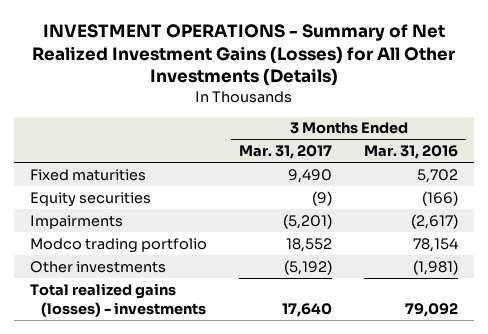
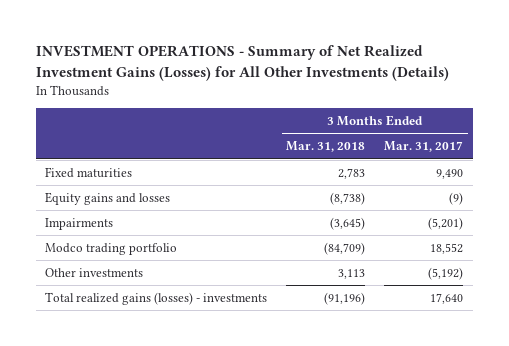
[364,145,459,160] Mar. 31, 2016 -> none
none -> [286,141,366,153] Mar. 31, 2018
[30,191,152,207] Equity securities -> none
none -> [45,191,171,205] Equity gains and losses

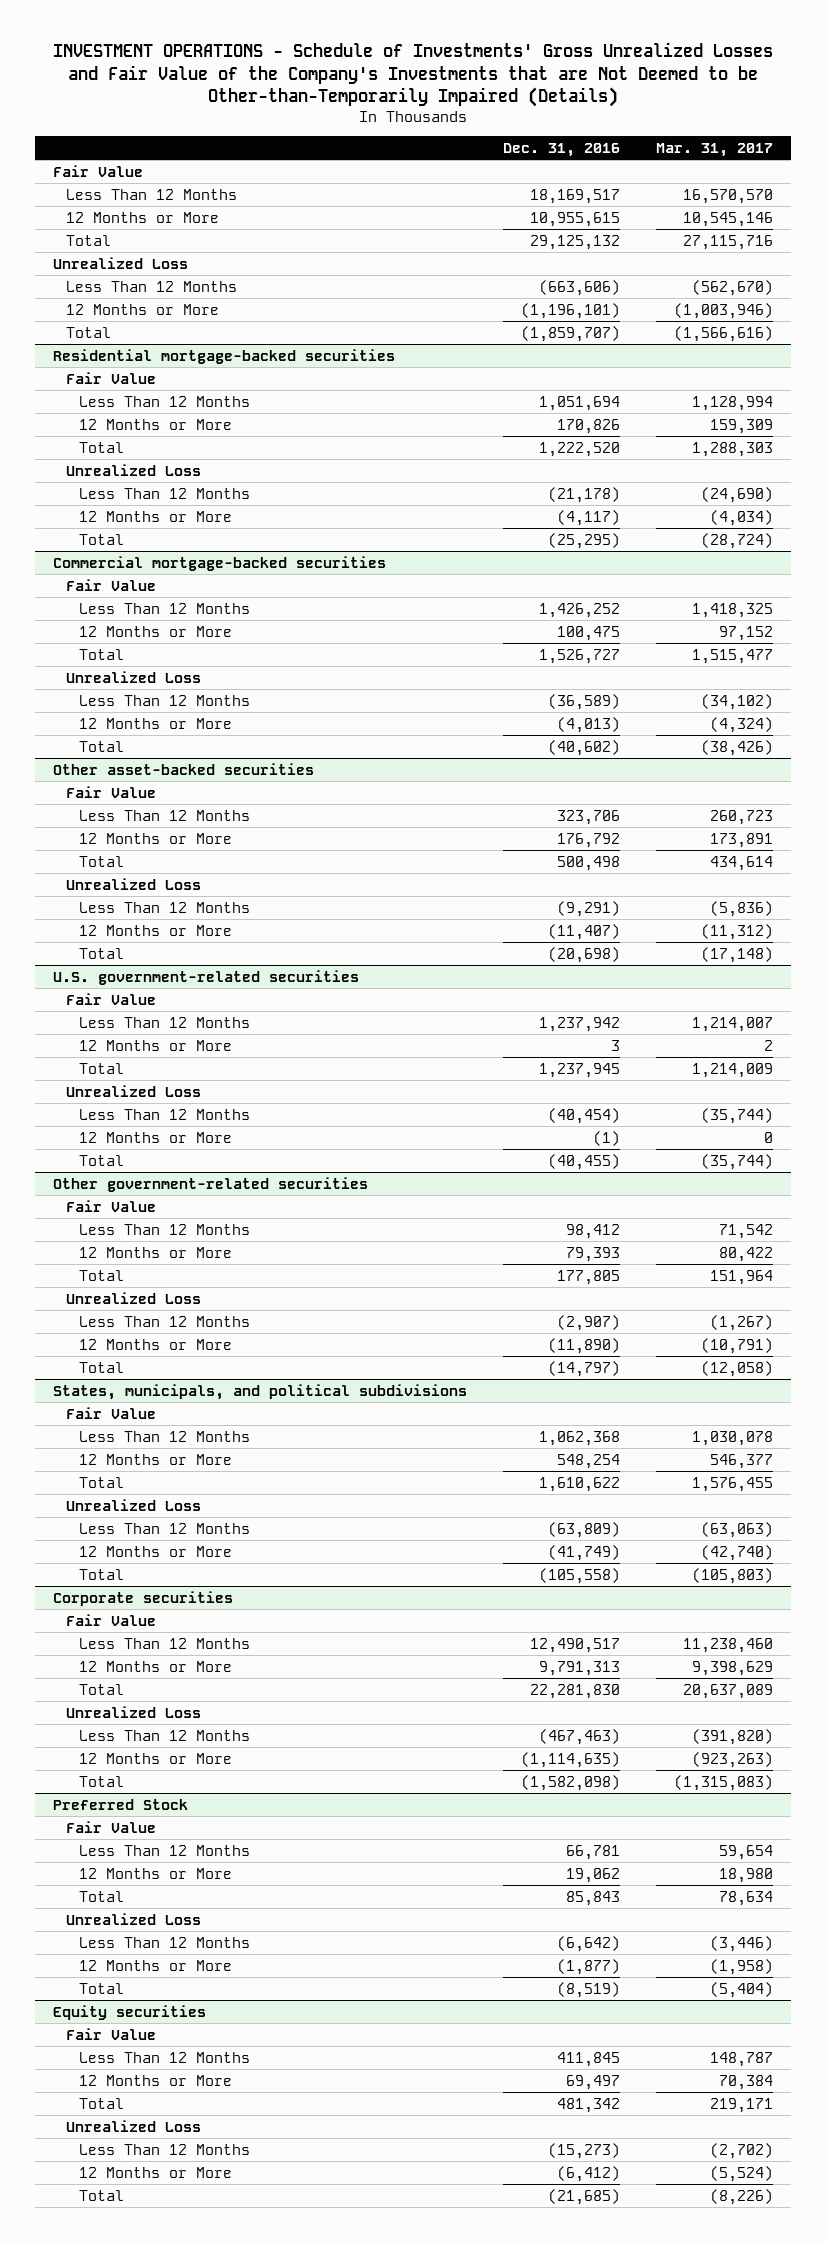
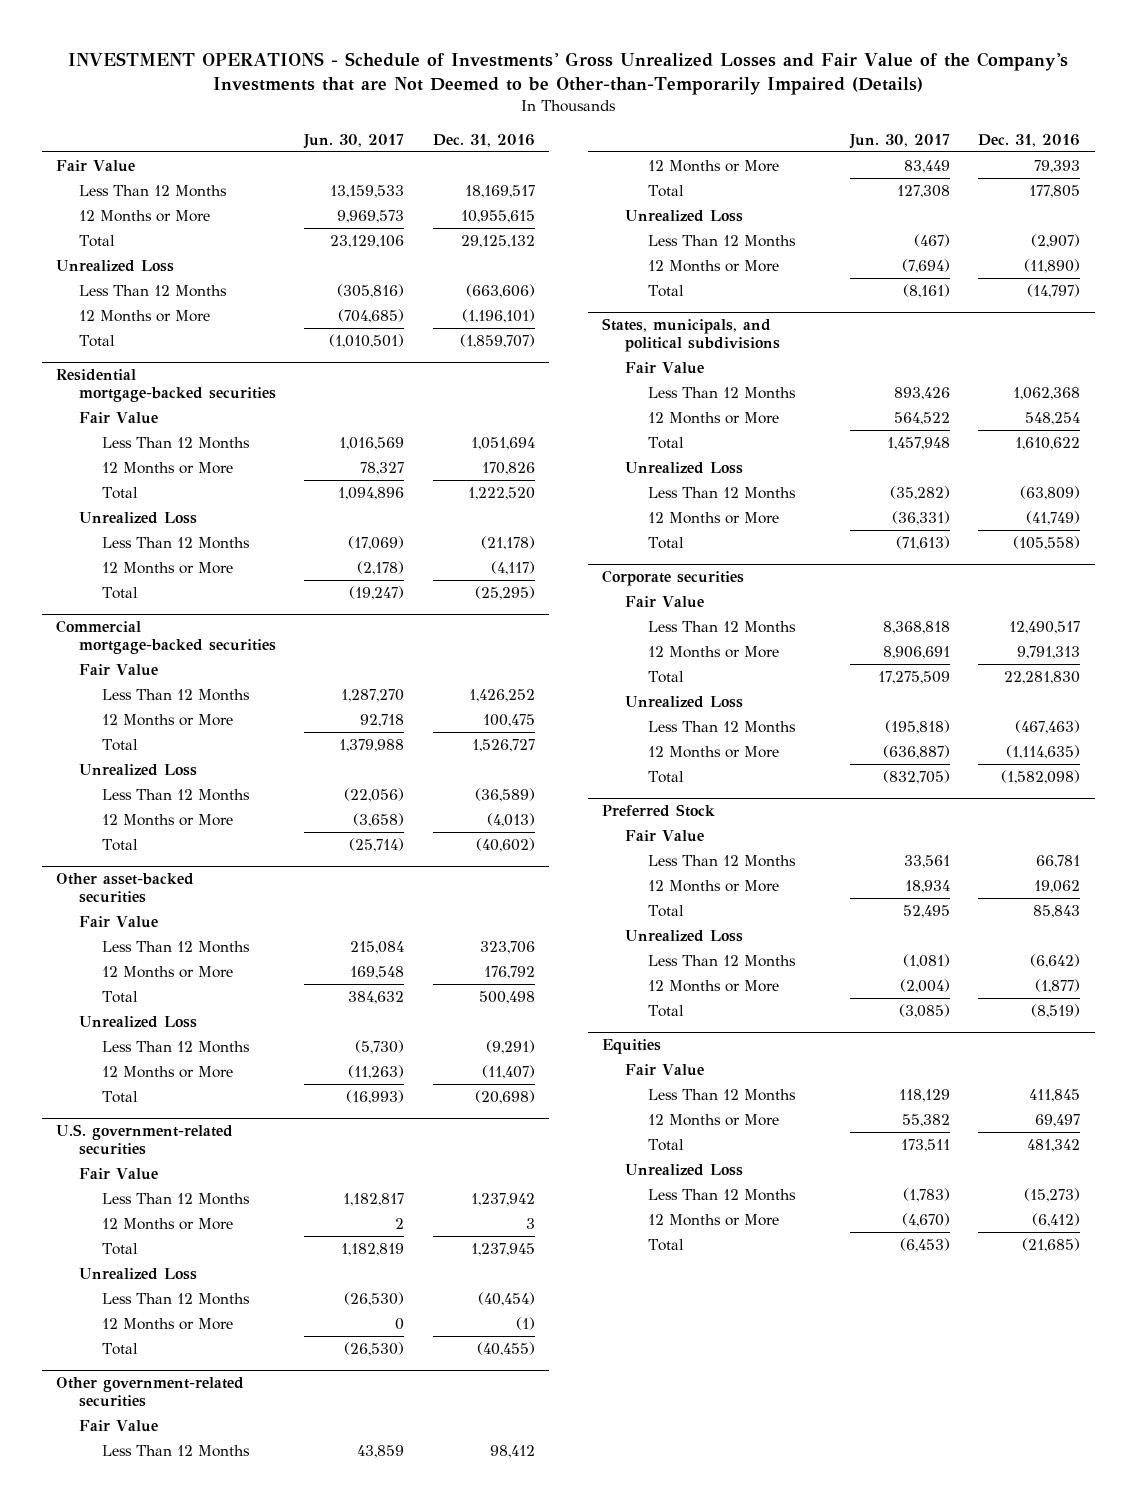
[655,142,773,157] Mar. 31, 2017 -> none
none -> [303,133,405,149] Jun. 30, 2017
[53,2004,207,2020] Equity securities -> [601,1038,661,1054] Equities

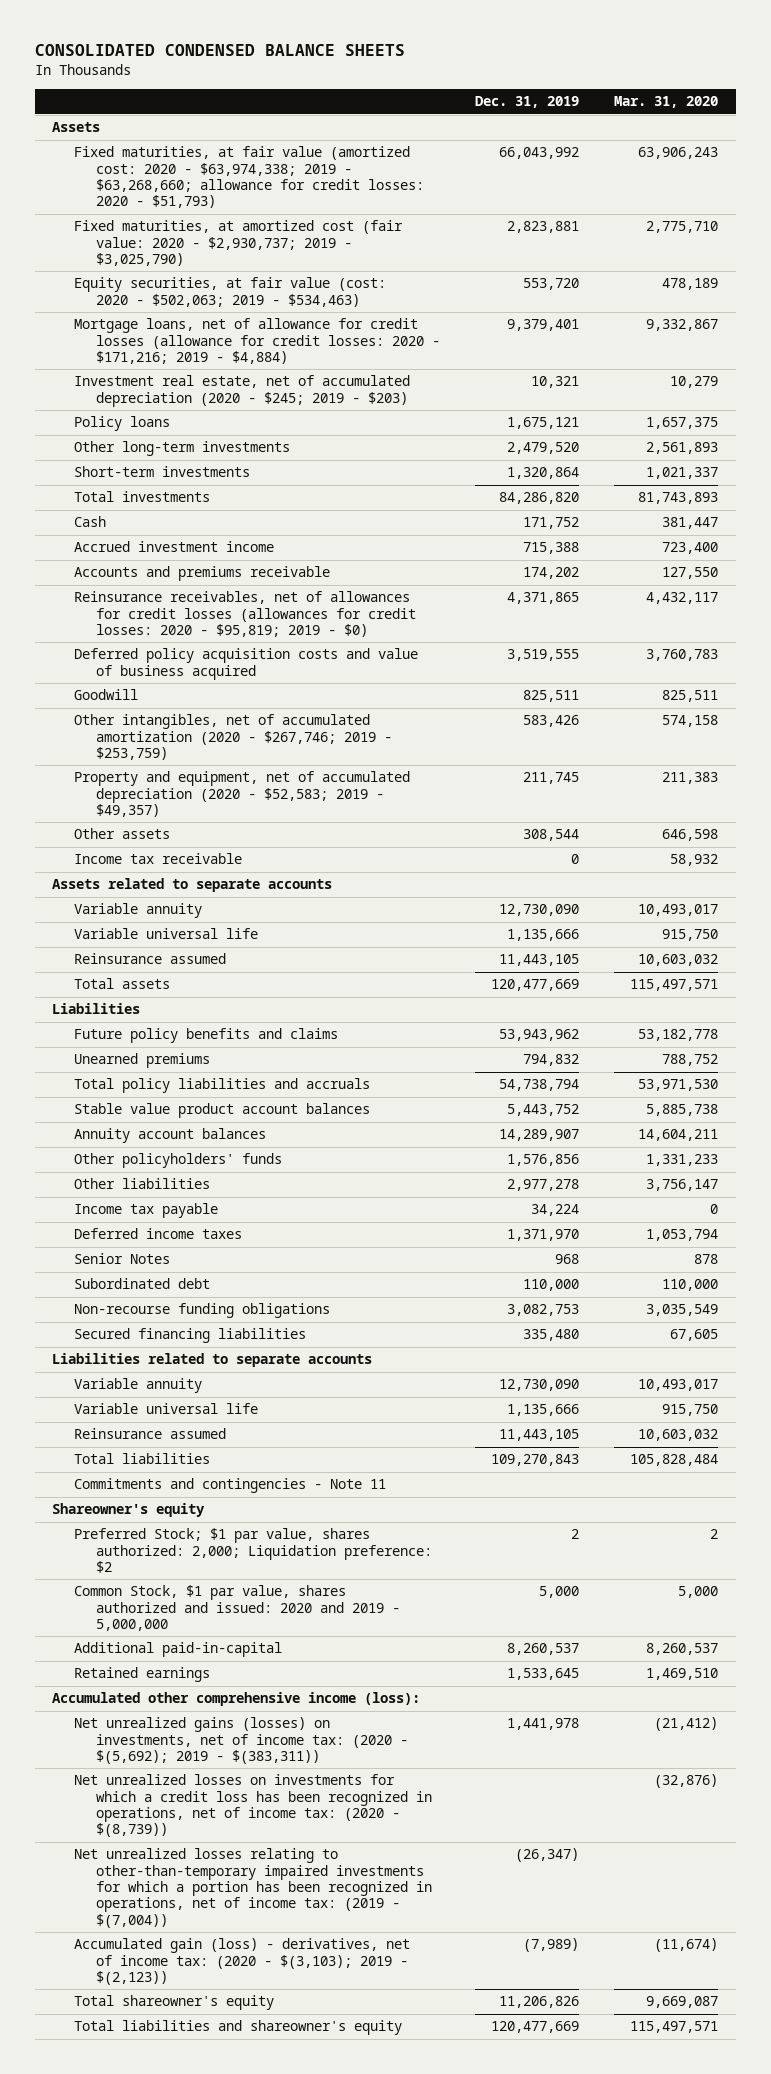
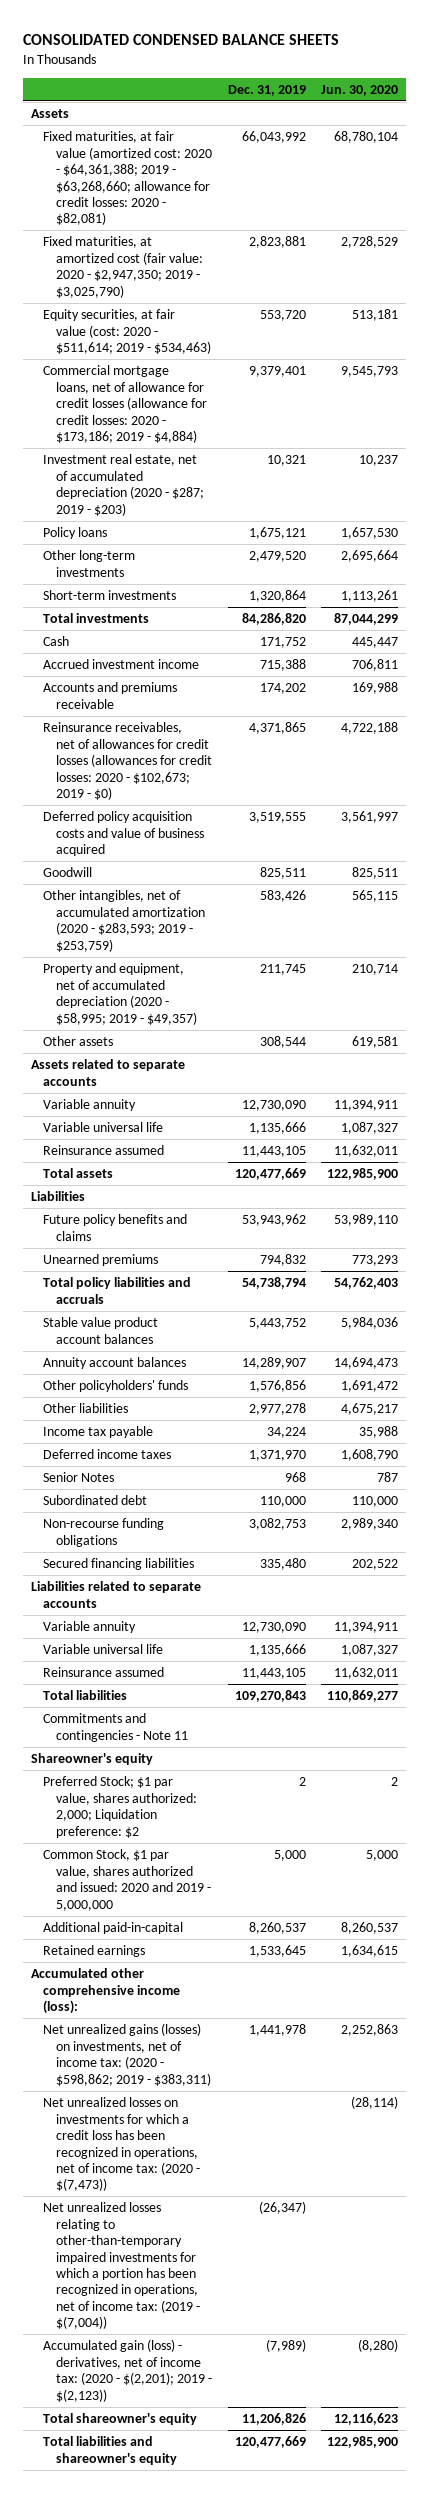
[614,96,719,109] Mar. 31, 2020 -> none
none -> [321,84,399,96] Jun. 30, 2020
[74,146,424,209] Fixed maturities, at fair value (amortized cost: 2020 - $63,974,338; 2019 - $63,268,660; allowance for credit losses: 2020 - $51,793) -> [43,131,212,226] Fixed maturities, at fair value (amortized cost: 2020 - $64,361,388; 2019 - $63,268,660; allowance for credit losses: 2020 - $82,081)
[74,220,404,266] Fixed maturities, at amortized cost (fair value: 2020 - $2,930,737; 2019 - $3,025,790) -> [43,236,203,298] Fixed maturities, at amortized cost (fair value: 2020 - $2,947,350; 2019 - $3,025,790)
[74,277,387,307] Equity securities, at fair value (cost: 2020 - $502,063; 2019 - $534,463) -> [43,309,211,355] Equity securities, at fair value (cost: 2020 - $511,614; 2019 - $534,463)
[74,318,440,364] Mortgage loans, net of allowance for credit losses (allowance for credit losses: 2020 - $171,216; 2019 - $4,884) -> [43,365,207,443] Commercial mortgage loans, net of allowance for credit losses (allowance for credit losses: 2020 - $173,186; 2019 - $4,884)
[74,375,411,407] Investment real estate, net of accumulated depreciation (2020 - $245; 2019 - $203) -> [43,454,204,516] Investment real estate, net of accumulated depreciation (2020 - $287; 2019 - $203)
[74,591,416,637] Reinsurance receivables, net of allowances for credit losses (allowances for credit losses: 2020 - $95,819; 2019 - $0) -> [43,722,212,800] Reinsurance receivables, net of allowances for credit losses (allowances for credit losses: 2020 - $102,673; 2019 - $0)
[74,714,392,760] Other intangibles, net of accumulated amortization (2020 - $267,746; 2019 - $253,759) -> [43,890,205,952] Other intangibles, net of accumulated amortization (2020 - $283,593; 2019 - $253,759)
[74,771,411,817] Property and equipment, net of accumulated depreciation (2020 - $52,583; 2019 - $49,357) -> [43,963,197,1025] Property and equipment, net of accumulated depreciation (2020 - $58,995; 2019 - $49,357)
[74,853,243,865] Income tax receivable -> none
[74,1717,408,1764] Net unrealized gains (losses) on investments, net of income tax: (2020 - $(5,692); 2019 - $(383,311)) -> [43,2023,211,2086] Net unrealized gains (losses) on investments, net of income tax: (2020 - $598,862; 2019 - $383,311)
[74,1774,432,1838] Net unrealized losses on investments for which a credit loss has been recognized in operations, net of income tax: (2020 - $(8,739)) -> [43,2097,200,2192] Net unrealized losses on investments for which a credit loss has been recognized in operations, net of income tax: (2020 - $(7,473))
[74,1938,411,1985] Accumulated gain (loss) - derivatives, net of income tax: (2020 - $(3,103); 2019 - $(2,123)) -> [43,2339,212,2402] Accumulated gain (loss) - derivatives, net of income tax: (2020 - $(2,201); 2019 - $(2,123))

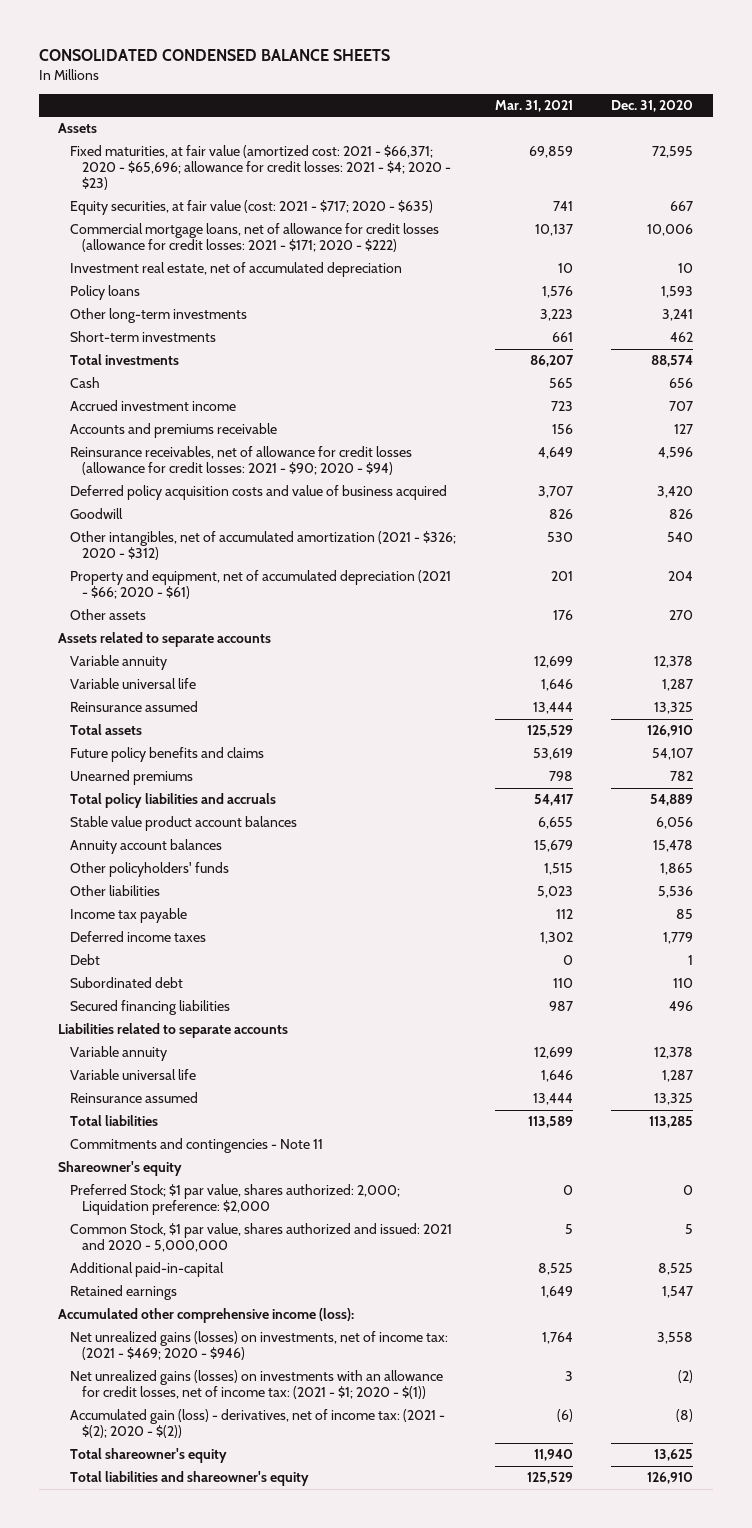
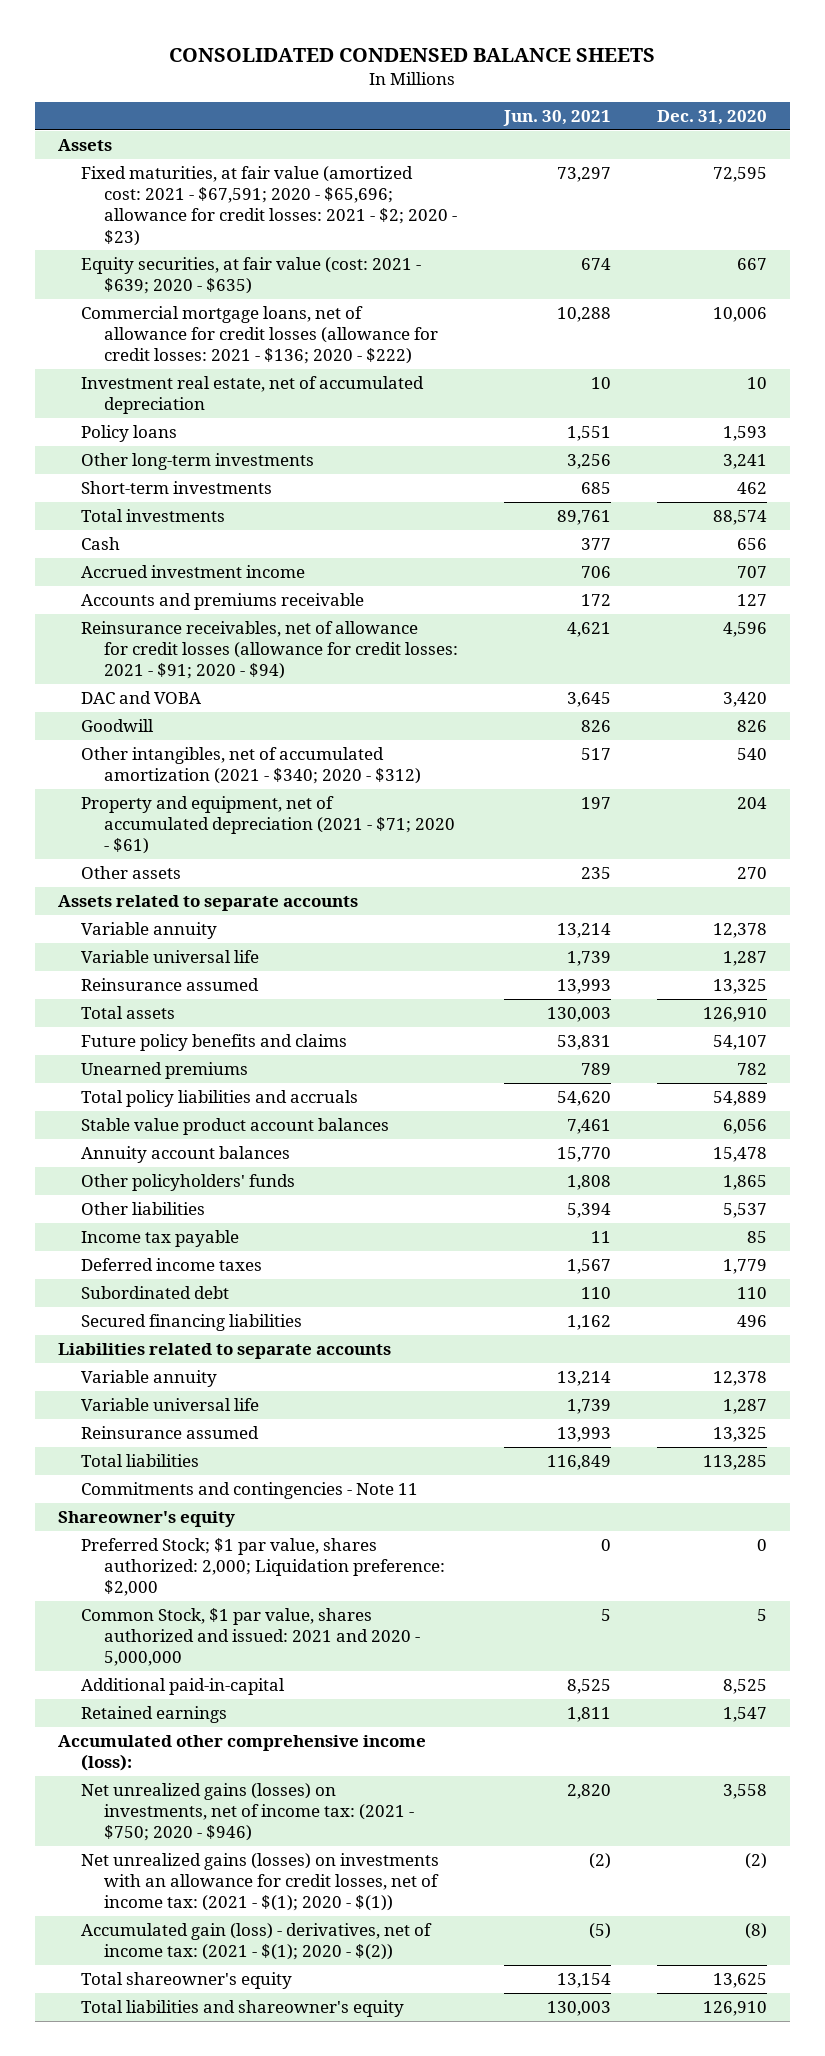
[494,99,573,112] Mar. 31, 2021 -> none
none -> [503,110,612,127] Jun. 30, 2021
[70,145,451,191] Fixed maturities, at fair value (amortized cost: 2021 - $66,371; 2020 - $65,696; allowance for credit losses: 2021 - $4; 2020 - $23) -> [81,166,458,246] Fixed maturities, at fair value (amortized cost: 2021 - $67,591; 2020 - $65,696; allowance for credit losses: 2021 - $2; 2020 - $23)
[70,200,434,216] Equity securities, at fair value (cost: 2021 - $717; 2020 - $635) -> [81,257,422,295] Equity securities, at fair value (cost: 2021 - $639; 2020 - $635)
[70,223,440,253] Commercial mortgage loans, net of allowance for credit losses (allowance for credit losses: 2021 - $171; 2020 - $222) -> [81,306,439,365] Commercial mortgage loans, net of allowance for credit losses (allowance for credit losses: 2021 - $136; 2020 - $222)
[70,446,413,476] Reinsurance receivables, net of allowance for credit losses (allowance for credit losses: 2021 - $90; 2020 - $94) -> [81,621,459,680] Reinsurance receivables, net of allowance for credit losses (allowance for credit losses: 2021 - $91; 2020 - $94)
[70,485,448,501] Deferred policy acquisition costs and value of business acquired -> [81,691,202,705] DAC and VOBA
[70,531,457,561] Other intangibles, net of accumulated amortization (2021 - $326; 2020 - $312) -> [81,747,422,785] Other intangibles, net of accumulated amortization (2021 - $340; 2020 - $312)
[70,570,452,600] Property and equipment, net of accumulated depreciation (2021 - $66; 2020 - $61) -> [81,796,456,855] Property and equipment, net of accumulated depreciation (2021 - $71; 2020 - $61)
[658,886,694,899] 5,536 -> [722,1203,767,1219] 5,537
[70,954,101,966] Debt -> none
[70,1331,449,1361] Net unrealized gains (losses) on investments, net of income tax: (2021 - $469; 2020 - $946) -> [81,1783,415,1842] Net unrealized gains (losses) on investments, net of income tax: (2021 - $750; 2020 - $946)
[70,1370,444,1400] Net unrealized gains (losses) on investments with an allowance for credit losses, net of income tax: (2021 - $1; 2020 - $(1)) -> [81,1853,440,1912] Net unrealized gains (losses) on investments with an allowance for credit losses, net of income tax: (2021 - $(1); 2020 - $(1))
[70,1409,446,1439] Accumulated gain (loss) - derivatives, net of income tax: (2021 - $(2); 2020 - $(2)) -> [81,1923,433,1961] Accumulated gain (loss) - derivatives, net of income tax: (2021 - $(1); 2020 - $(2))

